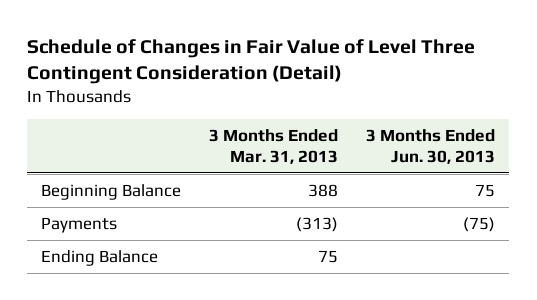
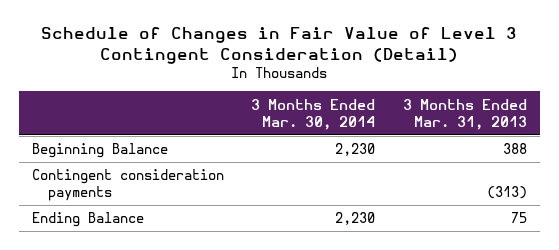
[27,39,476,85] Schedule of Changes in Fair Value of Level Three Contingent Consideration (Detail) -> [41,27,518,65] Schedule of Changes in Fair Value of Level 3 Contingent Consideration (Detail)
[366,128,496,164] 3 Months Ended Jun. 30, 2013 -> none
none -> [251,98,376,130] 3 Months Ended Mar. 30, 2014
[41,216,118,233] Payments -> [32,169,225,202] Contingent consideration payments

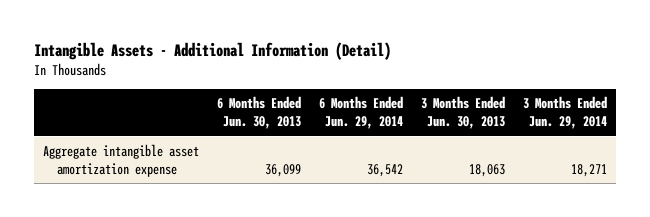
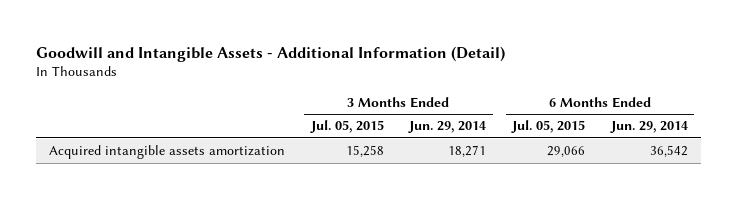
[34,42,392,61] Intangible Assets - Additional Information (Detail) -> [36,45,506,62] Goodwill and Intangible Assets - Additional Information (Detail)
[217,96,302,130] 6 Months Ended Jun. 30, 2013 -> none
[421,96,506,130] 3 Months Ended Jun. 30, 2013 -> none
none -> [309,120,384,134] Jul. 05, 2015
none -> [511,120,586,134] Jul. 05, 2015
[43,144,200,178] Aggregate intangible asset amortization expense -> [48,145,285,160] Acquired intangible assets amortization

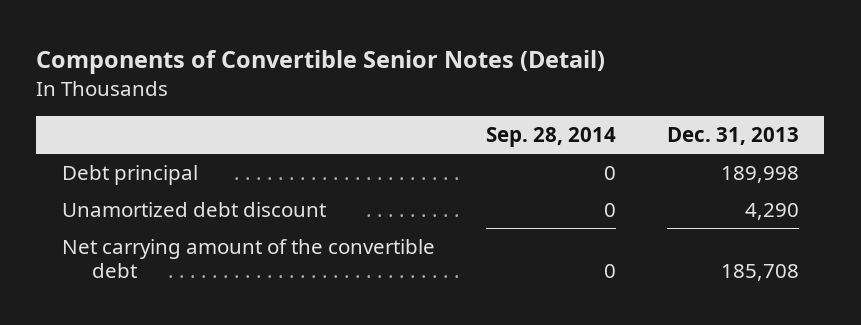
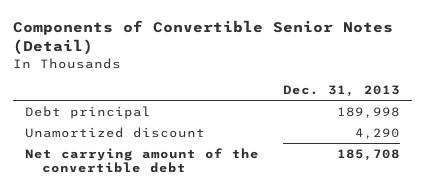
[485,127,616,148] Sep. 28, 2014 -> none
[61,201,326,217] Unamortized debt discount -> [25,126,206,138] Unamortized discount

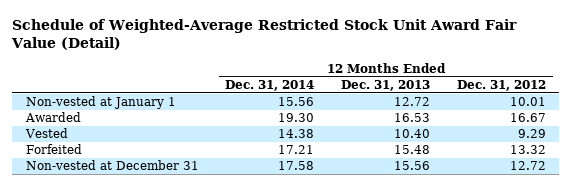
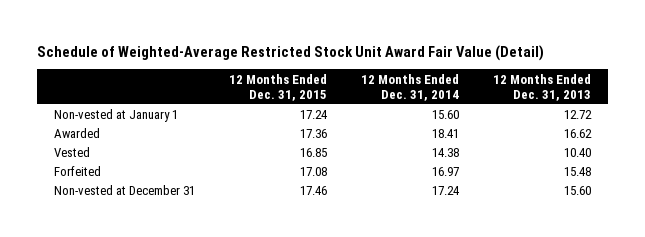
[457,79,547,91] Dec. 31, 2012 -> none
none -> [228,73,327,101] 12 Months Ended Dec. 31, 2015
[278,97,315,107] 15.56 -> [432,110,460,120] 15.60
[278,113,315,123] 19.30 -> [432,129,460,139] 18.41
[394,113,431,123] 16.53 -> [564,129,593,139] 16.62
[278,145,315,155] 17.21 -> [432,167,460,177] 16.97
[278,161,315,171] 17.58 -> [432,186,461,196] 17.24
[394,161,431,171] 15.56 -> [564,186,592,196] 15.60

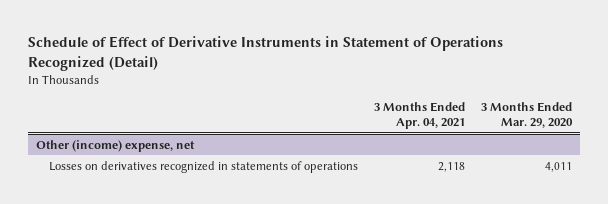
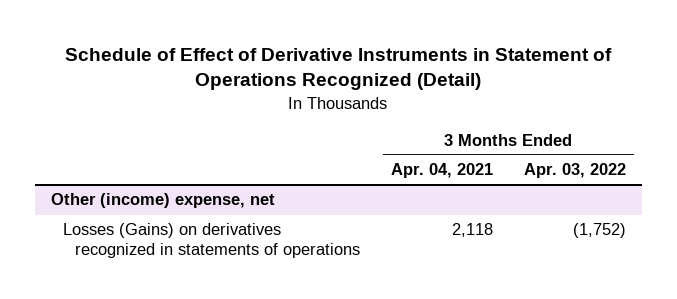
[480,101,573,129] 3 Months Ended Mar. 29, 2020 -> none
none -> [524,163,627,179] Apr. 03, 2022
[48,160,358,173] Losses on derivatives recognized in statements of operations -> [62,223,360,259] Losses (Gains) on derivatives recognized in statements of operations

